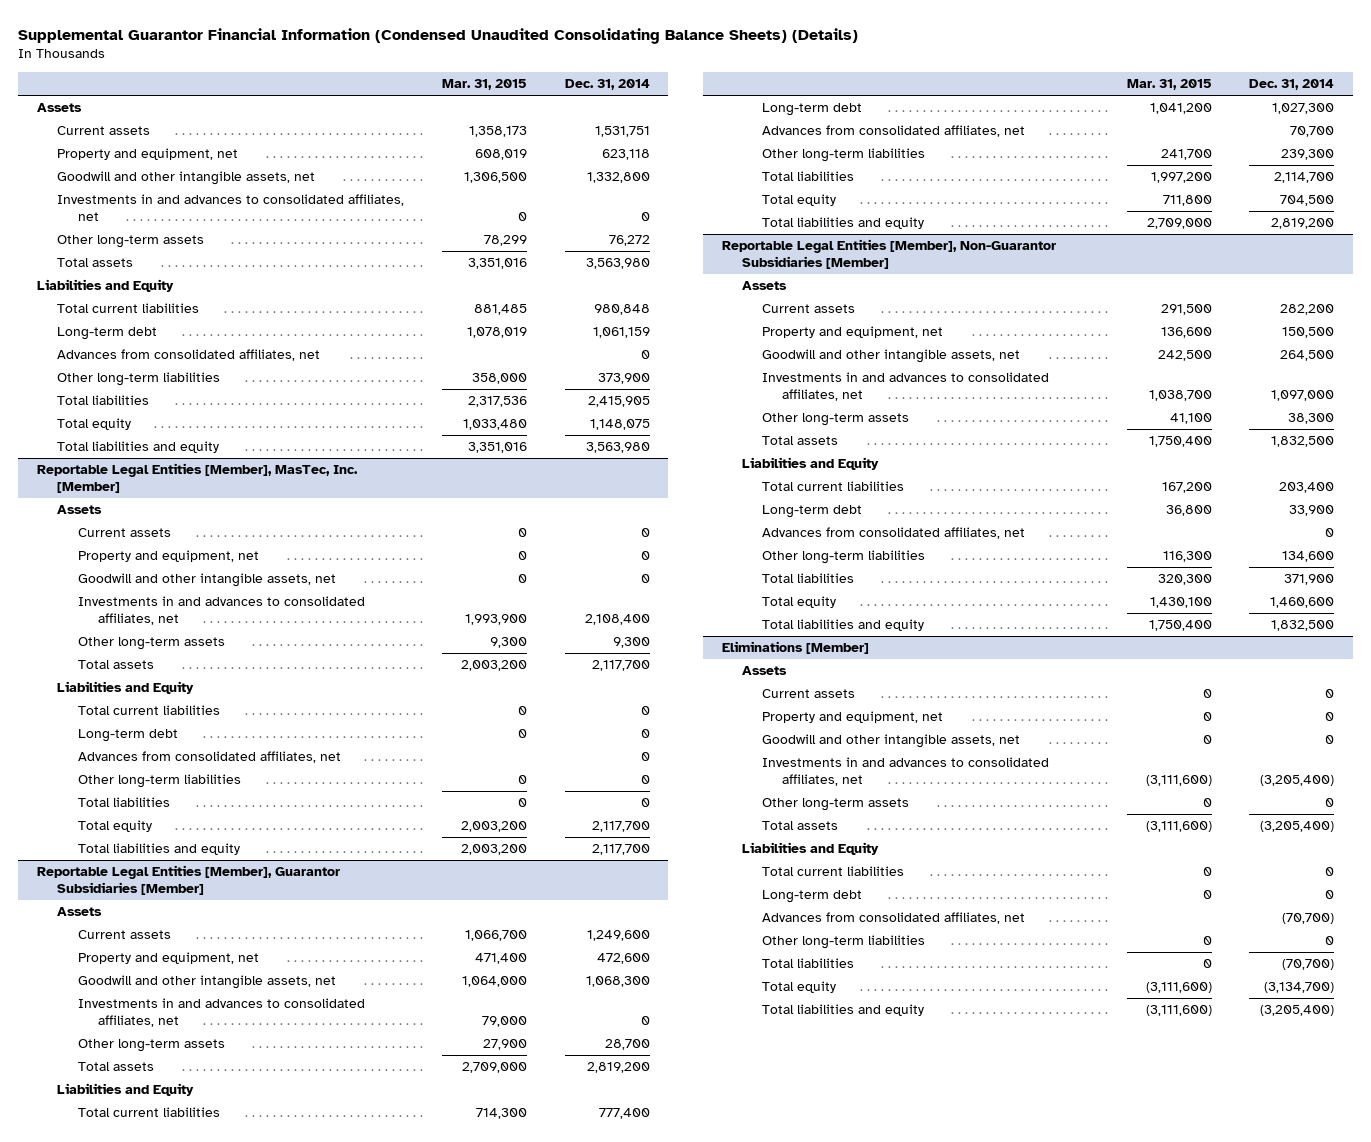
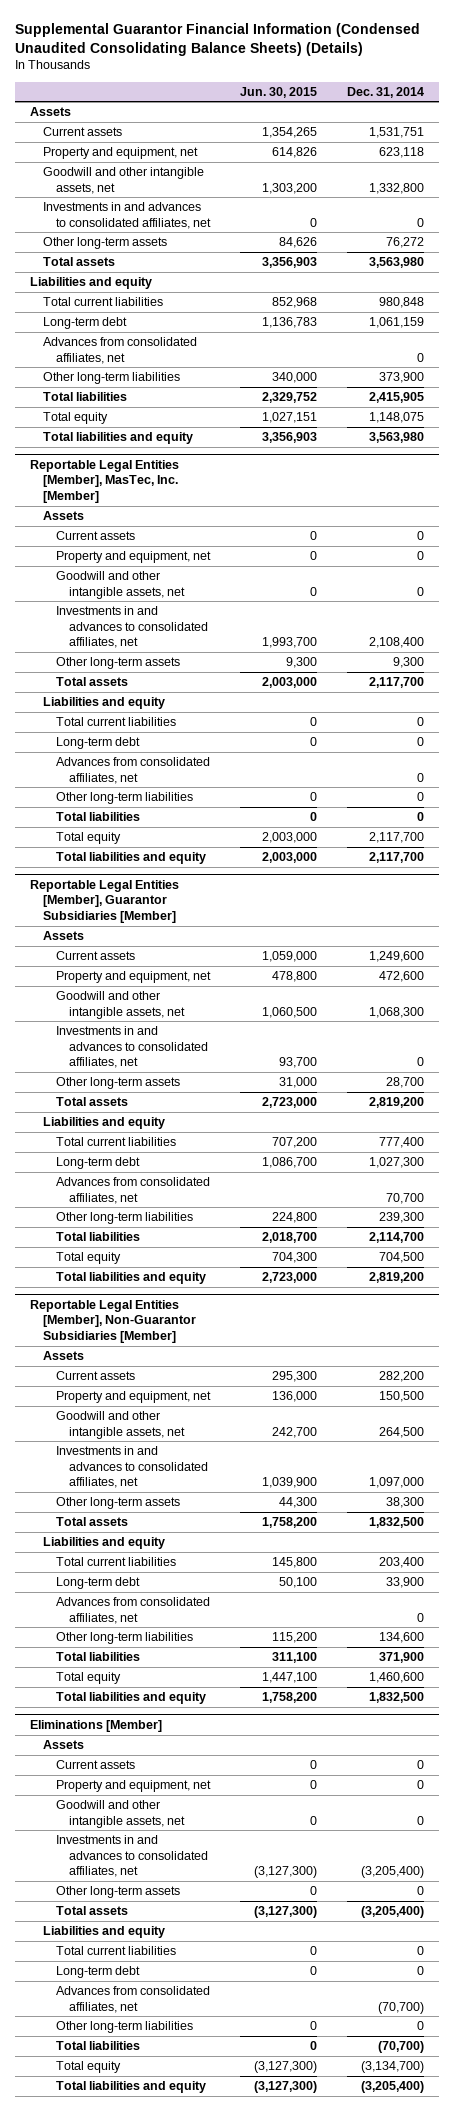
[441,79,527,91] Mar. 31, 2015 -> none
none -> [240,86,318,98] Jun. 30, 2015
[37,279,175,293] Liabilities and Equity -> [29,277,152,290] Liabilities and equity
[57,681,195,695] Liabilities and Equity -> [42,697,165,710] Liabilities and equity
[57,1083,195,1097] Liabilities and Equity -> [42,1117,165,1130] Liabilities and equity
[741,457,879,471] Liabilities and Equity -> [42,1537,165,1550] Liabilities and equity
[741,842,879,856] Liabilities and Equity -> [42,1926,165,1939] Liabilities and equity

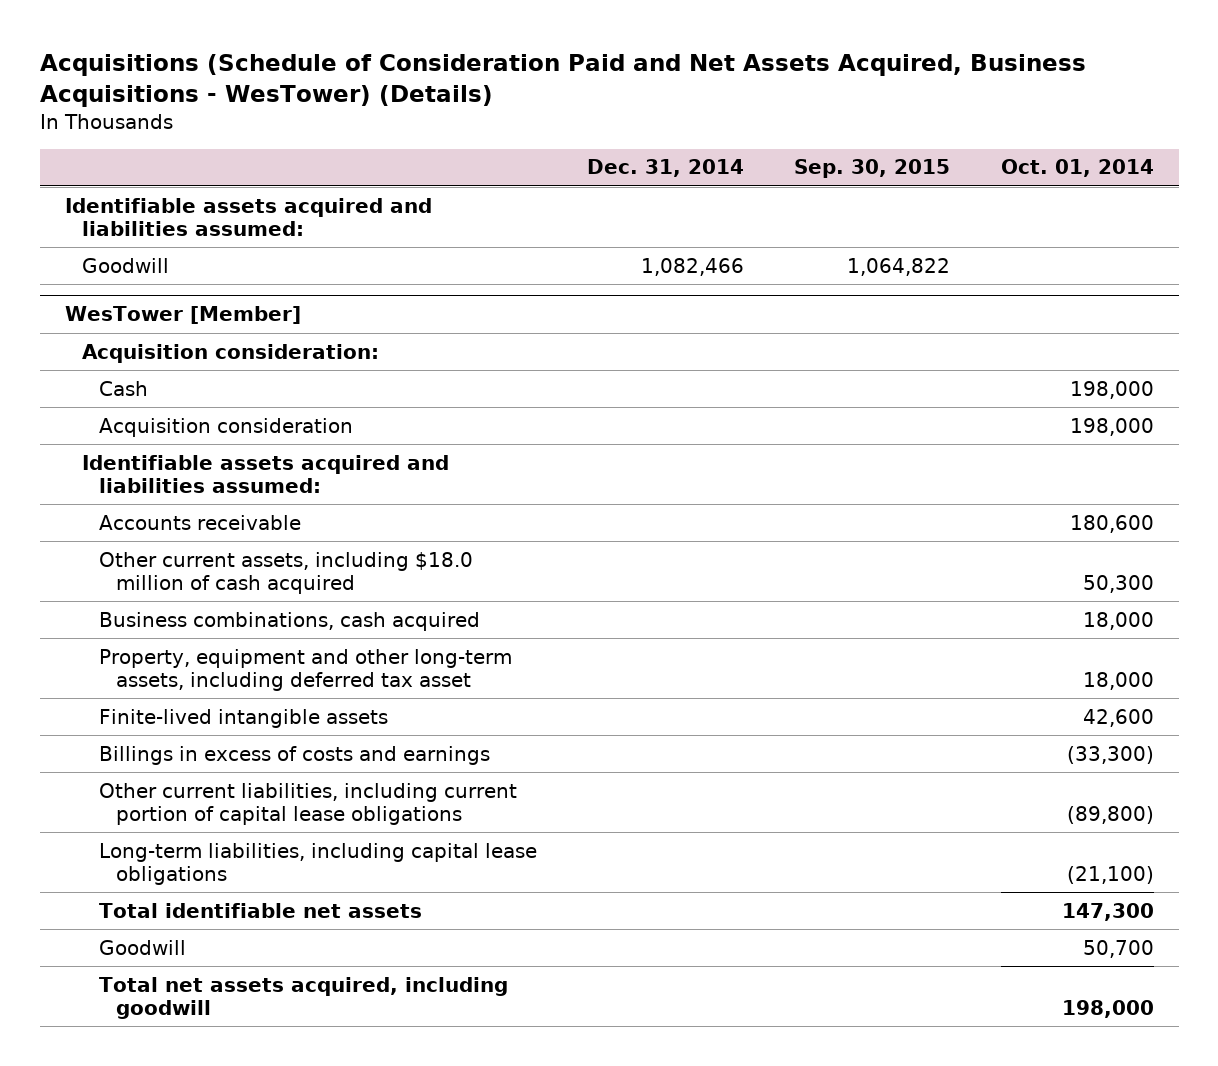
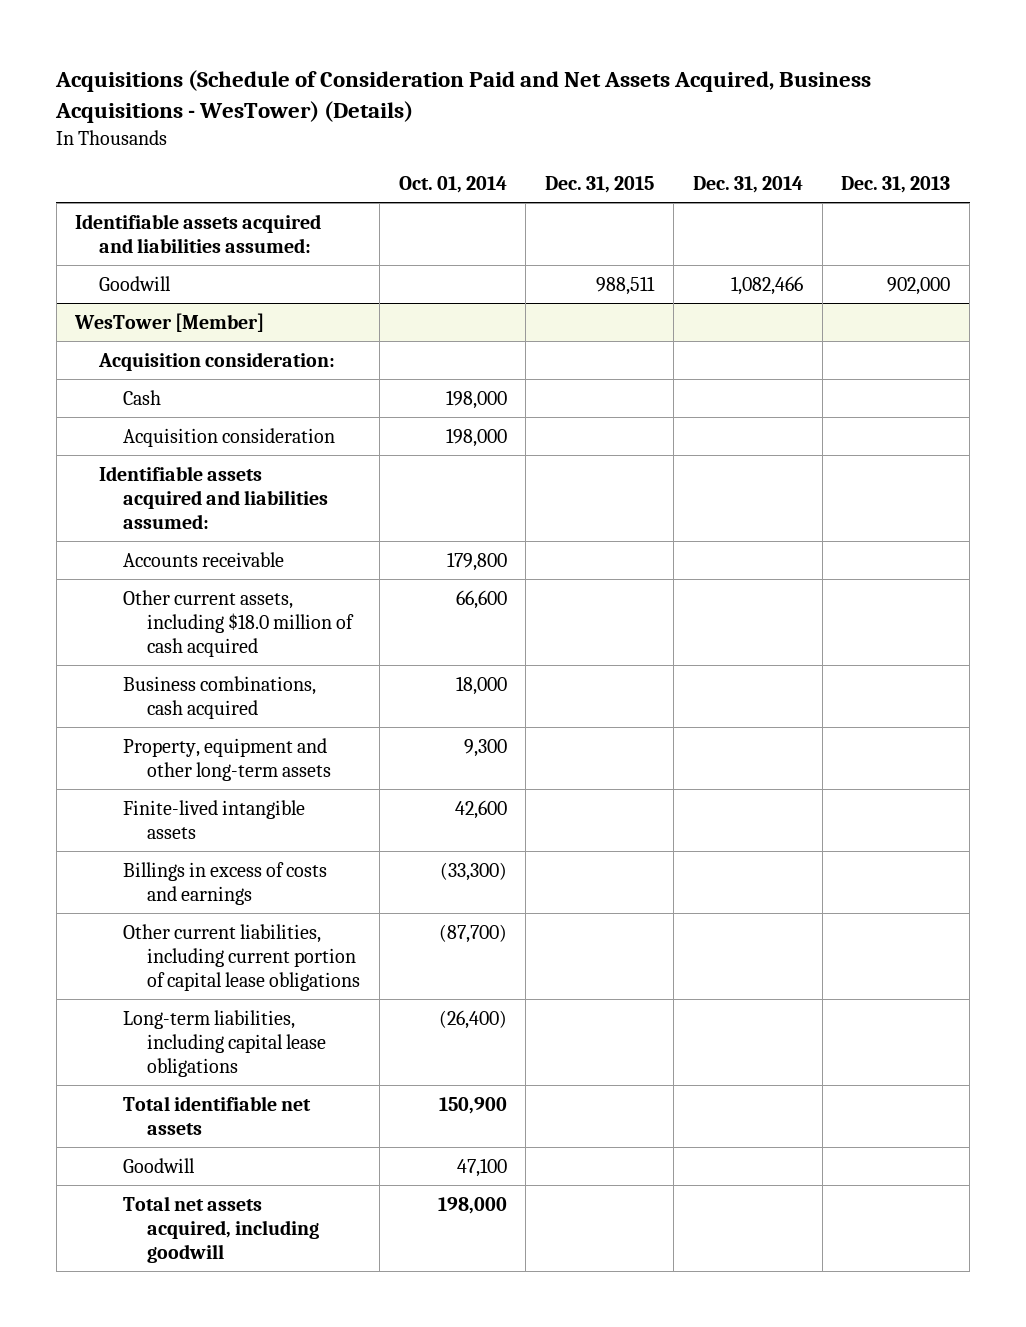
[794,159,951,179] Sep. 30, 2015 -> none
none -> [545,176,655,194] Dec. 31, 2015
none -> [841,176,951,194] Dec. 31, 2013
[1069,514,1154,533] 180,600 -> [446,551,507,571] 179,800
[1082,575,1154,594] 50,300 -> [455,589,507,609] 66,600
[99,648,513,692] Property, equipment and other long-term assets, including deferred tax asset -> [123,737,331,781] Property, equipment and other long-term assets
[1082,672,1154,691] 18,000 -> [463,738,507,757] 9,300
[1066,806,1154,825] (89,800) -> [438,923,507,943] (87,700)
[1066,866,1154,885] (21,100) -> [438,1009,507,1029] (26,400)
[1061,902,1154,921] 147,300 -> [438,1096,507,1114] 150,900
[1082,939,1154,958] 50,700 -> [456,1157,507,1177] 47,100

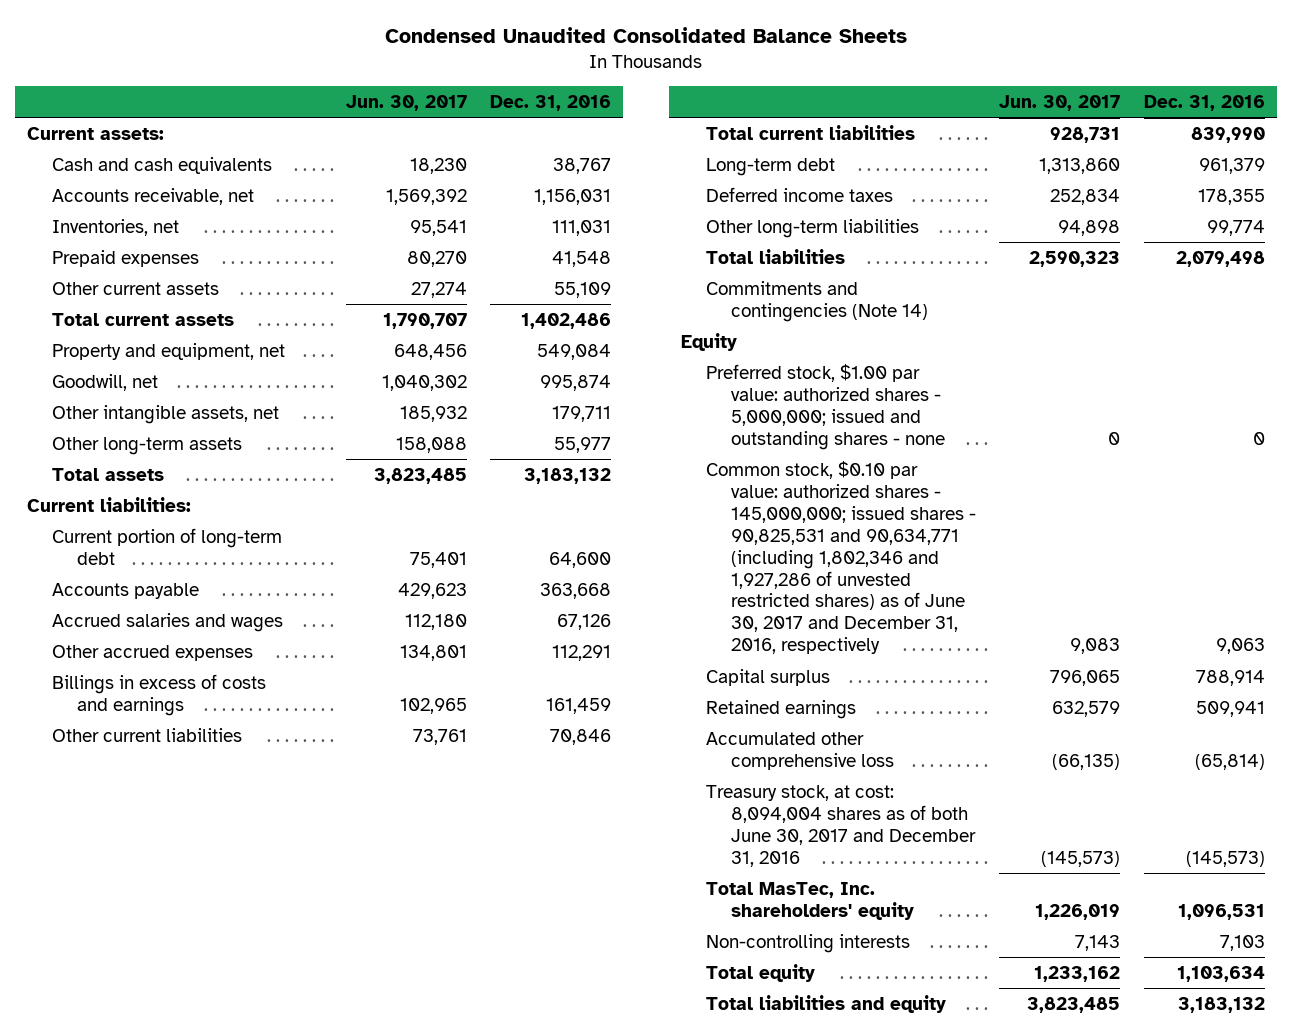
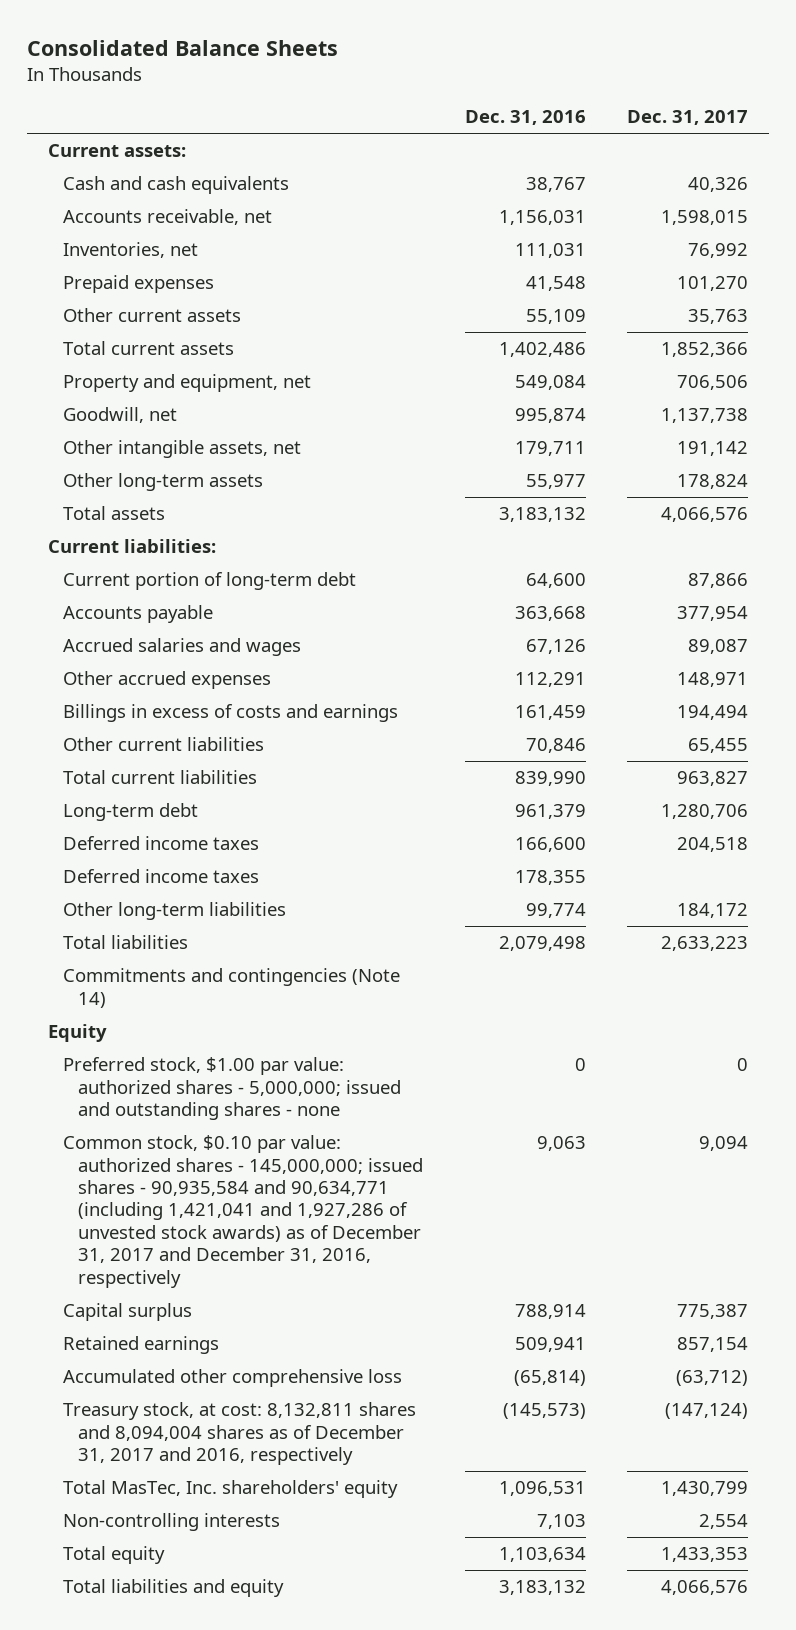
[384,27,907,44] Condensed Unaudited Consolidated Balance Sheets -> [26,39,338,56] Consolidated Balance Sheets
[345,94,467,111] Jun. 30, 2017 -> none
none -> [626,110,748,126] Dec. 31, 2017
none -> [62,836,259,851] Deferred income taxes
[705,460,976,655] Common stock, $0.10 par value: authorized shares - 145,000,000; issued shares - 90,825,531 and 90,634,771 (including 1,802,346 and 1,927,286 of unvested restricted shares) as of June 30, 2017 and December 31, 2016, respectively -> [62,1135,424,1288] Common stock, $0.10 par value: authorized shares - 145,000,000; issued shares - 90,935,584 and 90,634,771 (including 1,421,041 and 1,927,286 of unvested stock awards) as of December 31, 2017 and December 31, 2016, respectively
[705,784,976,867] Treasury stock, at cost: 8,094,004 shares as of both June 30, 2017 and December 31, 2016 -> [62,1402,416,1466] Treasury stock, at cost: 8,132,811 shares and 8,094,004 shares as of December 31, 2017 and 2016, respectively

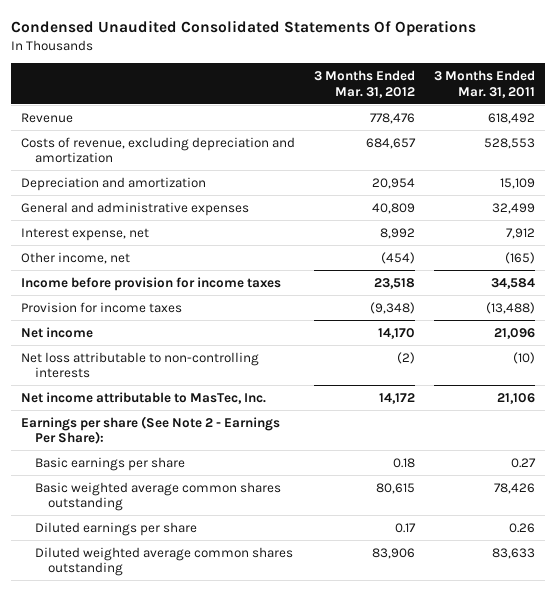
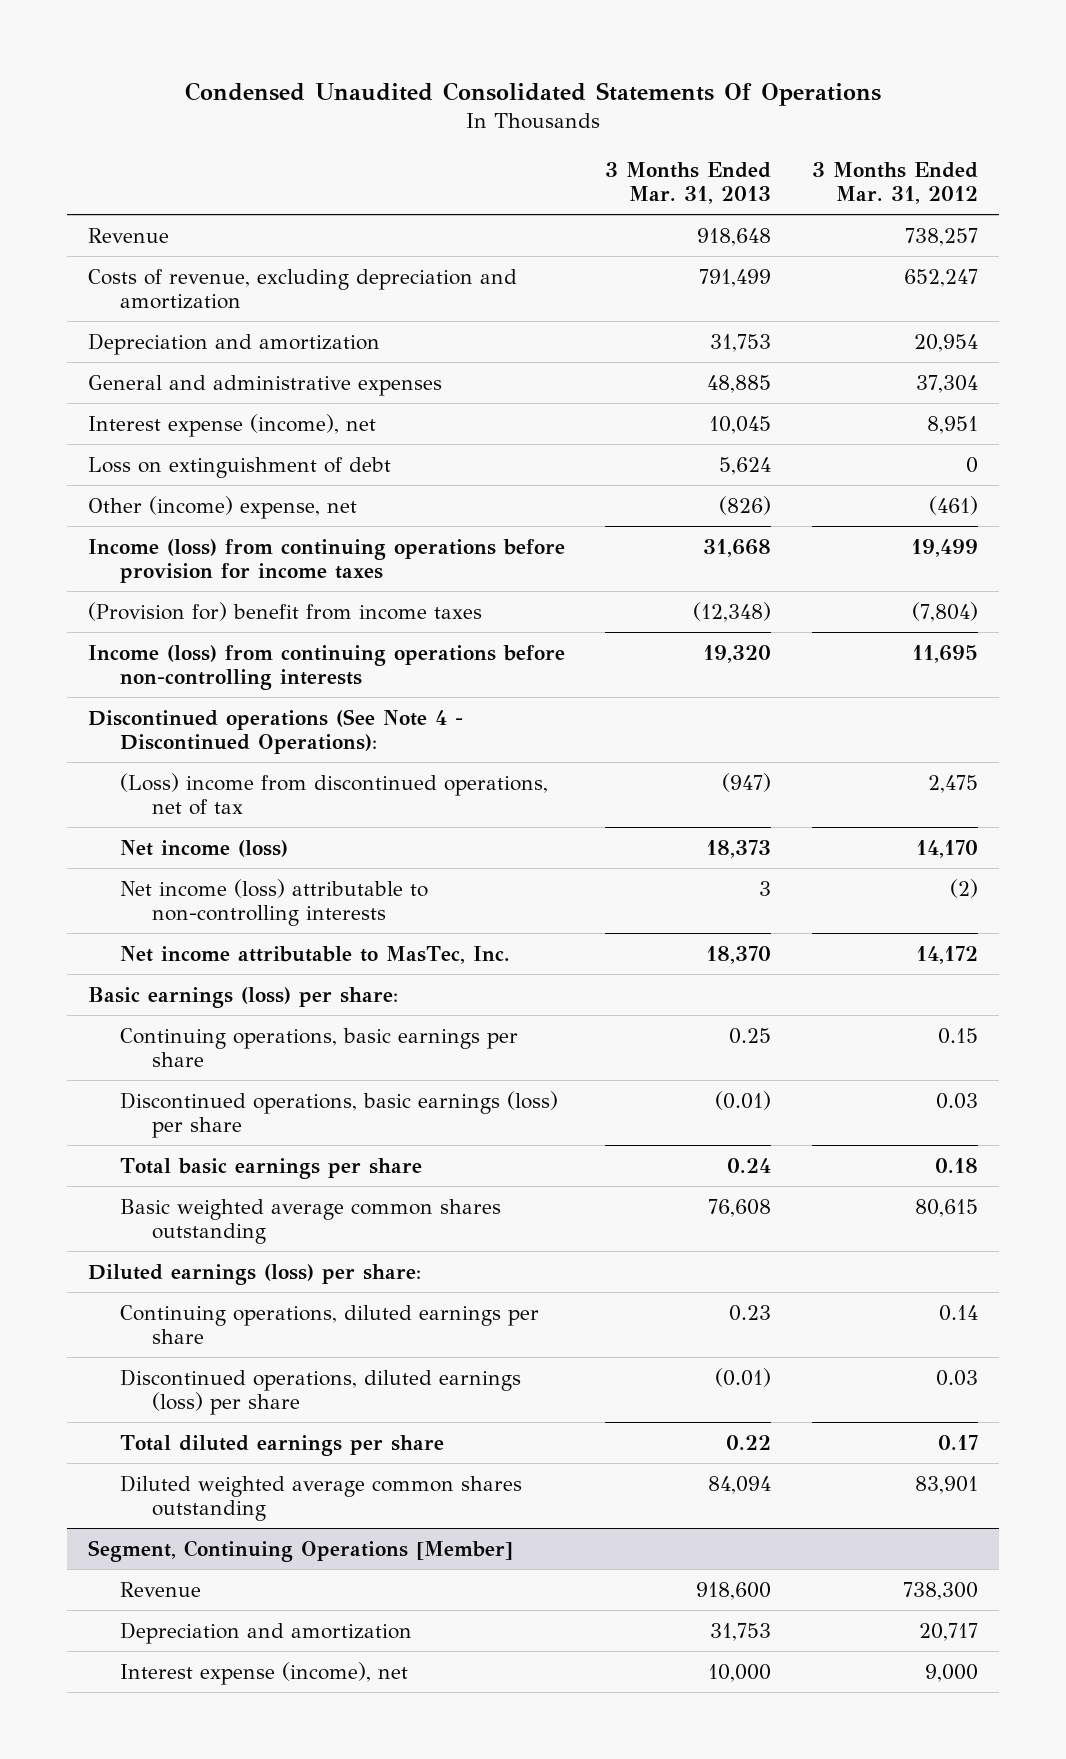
[434,70,536,98] 3 Months Ended Mar. 31, 2011 -> none
none -> [605,161,772,205] 3 Months Ended Mar. 31, 2013
[370,112,416,124] 778,476 -> [905,227,979,246] 738,257
[366,137,417,149] 684,657 -> [904,268,979,287] 652,247
[372,202,416,214] 40,809 -> [916,374,979,393] 37,304
[20,227,149,241] Interest expense, net -> [87,413,376,437] Interest expense (income), net
[380,227,416,239] 8,992 -> [927,415,979,434] 8,951
none -> [87,456,391,478] Loss on extinguishment of debt
[20,251,130,264] Other income, net -> [87,495,357,519] Other (income) expense, net
[381,251,416,264] (454) -> [929,495,979,515] (461)
[20,276,281,291] Income before provision for income taxes -> [87,538,565,584] Income (loss) from continuing operations before provision for income taxes
[374,277,416,289] 23,518 -> [911,538,979,557] 19,499
[20,301,182,313] Provision for income taxes -> [87,601,482,621] (Provision for) benefit from income taxes
[370,301,416,314] (9,348) -> [912,601,979,622] (7,804)
none -> [87,644,565,691] Income (loss) from continuing operations before non-controlling interests
none -> [87,708,463,755] Discontinued operations (See Note 4 - Discontinued Operations):
none -> [119,772,548,816] (Loss) income from discontinued operations, net of tax
[20,326,93,338] Net income -> [119,839,288,857] Net income (loss)
[20,351,259,379] Net loss attributable to non-controlling interests -> [119,878,428,927] Net income (loss) attributable to non-controlling interests
[20,415,280,445] Earnings per share (See Note 2 - Earnings Per Share): -> none
none -> [87,986,398,1008] Basic earnings (loss) per share:
none -> [119,1027,518,1068] Continuing operations, basic earnings per share
none -> [119,1090,558,1139] Discontinued operations, basic earnings (loss) per share
[34,456,185,471] Basic earnings per share -> [119,1157,422,1179] Total basic earnings per share
none -> [87,1263,421,1285] Diluted earnings (loss) per share:
none -> [119,1304,539,1345] Continuing operations, diluted earnings per share
none -> [119,1368,521,1416] Discontinued operations, diluted earnings (loss) per share
[34,521,197,536] Diluted earnings per share -> [119,1434,444,1456] Total diluted earnings per share
[372,547,416,559] 83,906 -> [915,1475,979,1494] 83,901
none -> [87,1539,513,1562] Segment, Continuing Operations [Member]
none -> [119,1581,201,1597] Revenue
none -> [119,1621,412,1644] Depreciation and amortization
none -> [119,1661,408,1685] Interest expense (income), net

